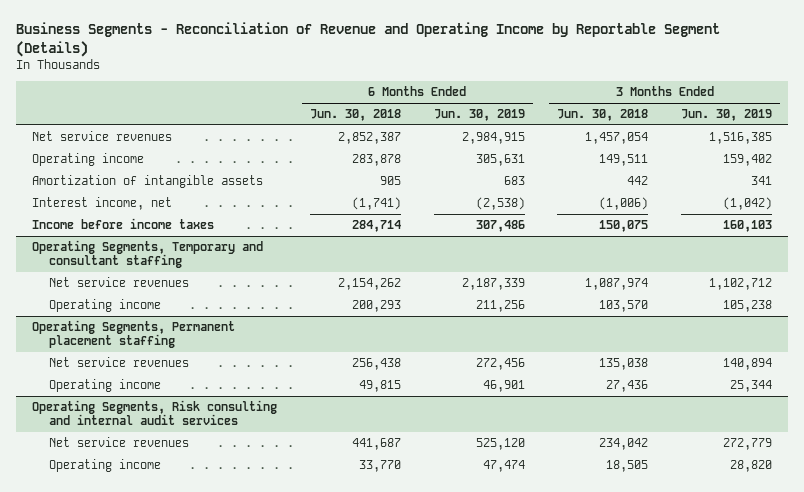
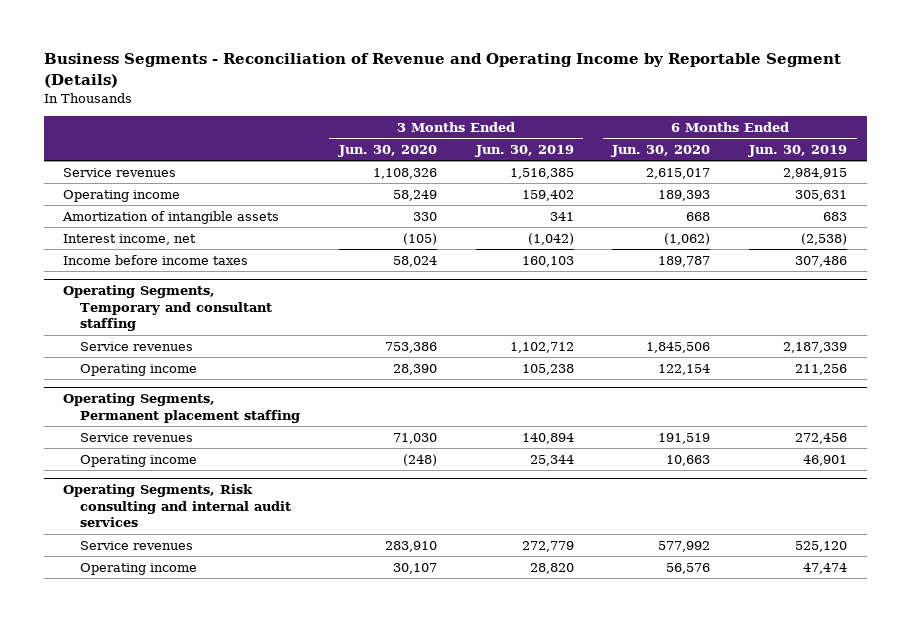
[309,109,401,122] Jun. 30, 2018 -> none
[557,109,649,122] Jun. 30, 2018 -> none
none -> [337,144,437,157] Jun. 30, 2020
none -> [611,144,711,157] Jun. 30, 2020
[32,131,173,142] Net service revenues -> [63,167,177,177] Service revenues
[48,277,189,288] Net service revenues -> [79,341,193,351] Service revenues
[48,357,189,368] Net service revenues -> [79,432,193,442] Service revenues
[48,437,189,448] Net service revenues -> [79,540,193,550] Service revenues

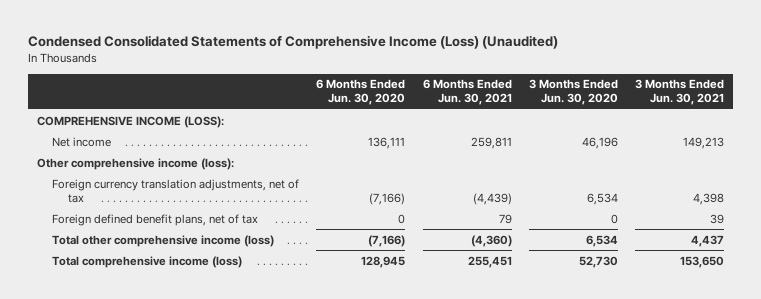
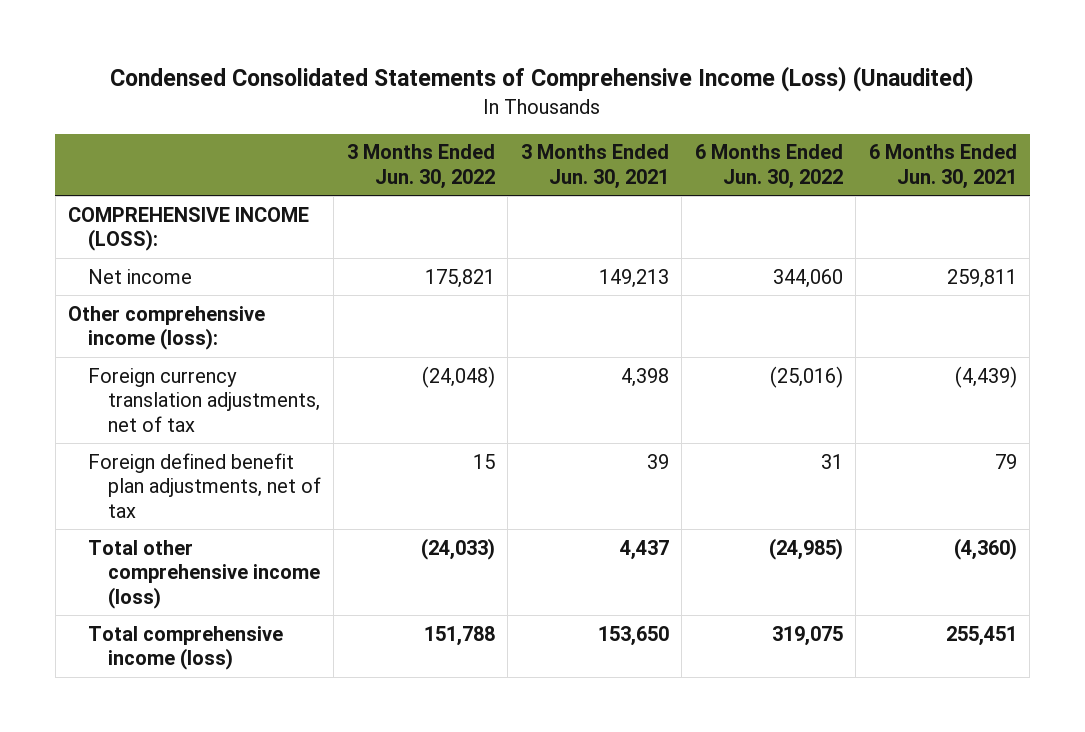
[316,79,406,106] 6 Months Ended Jun. 30, 2020 -> none
[528,79,618,106] 3 Months Ended Jun. 30, 2020 -> none
none -> [346,144,495,189] 3 Months Ended Jun. 30, 2022
none -> [694,144,843,189] 6 Months Ended Jun. 30, 2022
[52,213,259,226] Foreign defined benefit plans, net of tax -> [88,452,321,518] Foreign defined benefit plan adjustments, net of tax

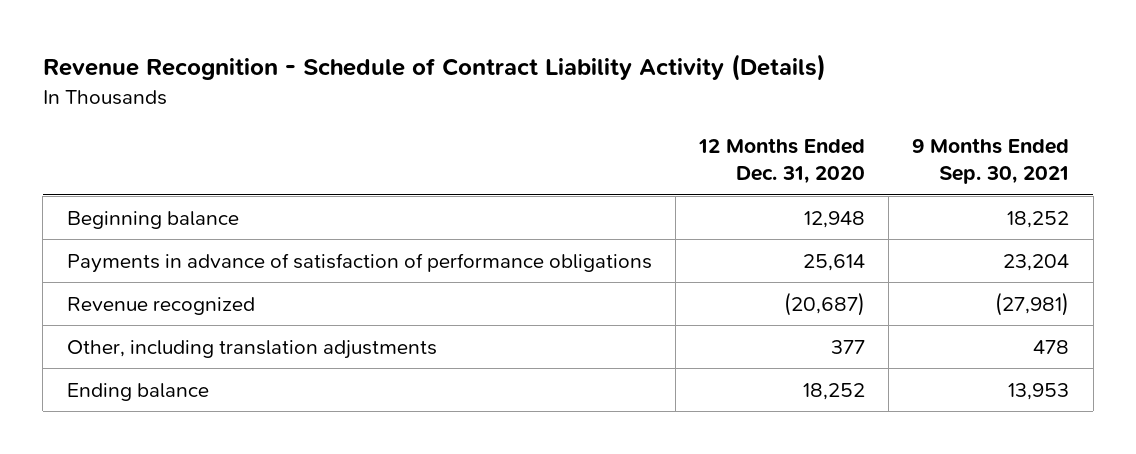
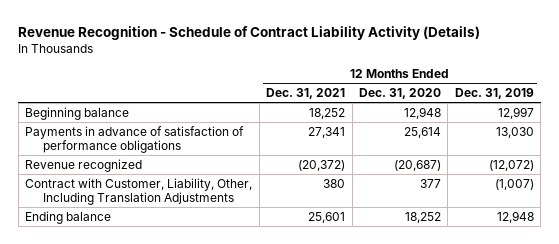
[912,138,1070,185] 9 Months Ended Sep. 30, 2021 -> none
none -> [266,88,346,100] Dec. 31, 2021
none -> [454,88,534,100] Dec. 31, 2019
[66,339,437,359] Other, including translation adjustments -> [25,177,253,205] Contract with Customer, Liability, Other, Including Translation Adjustments

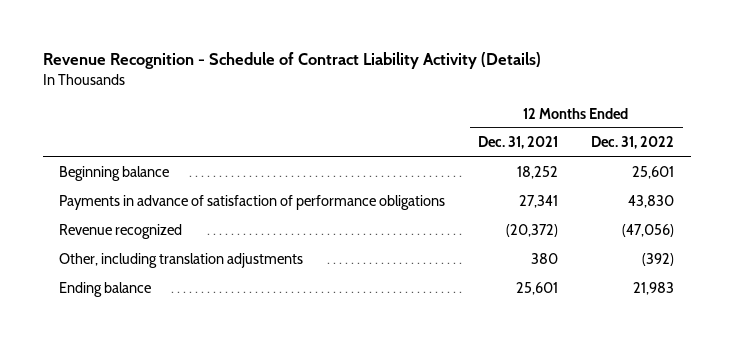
[358,88,441,100] Dec. 31, 2020 -> none
[454,88,534,100] Dec. 31, 2019 -> none
none -> [591,136,675,150] Dec. 31, 2022
[25,177,253,205] Contract with Customer, Liability, Other, Including Translation Adjustments -> [59,253,304,269] Other, including translation adjustments

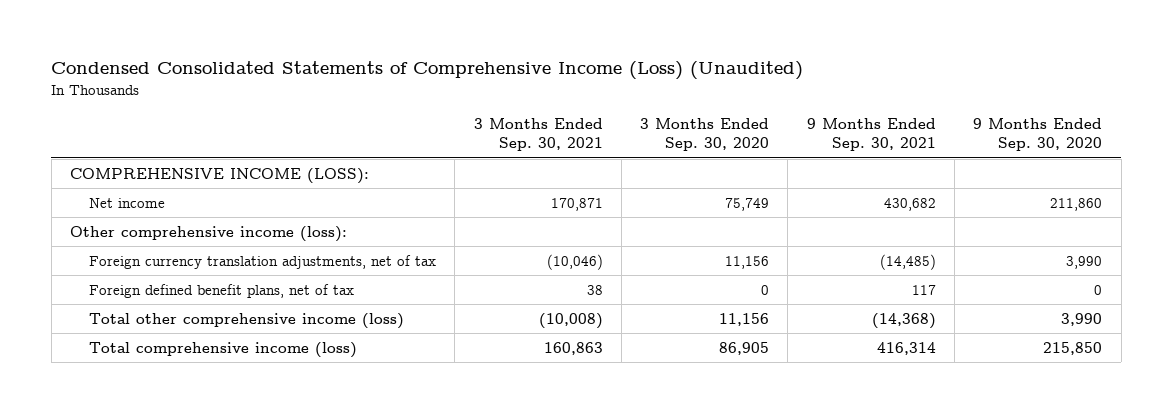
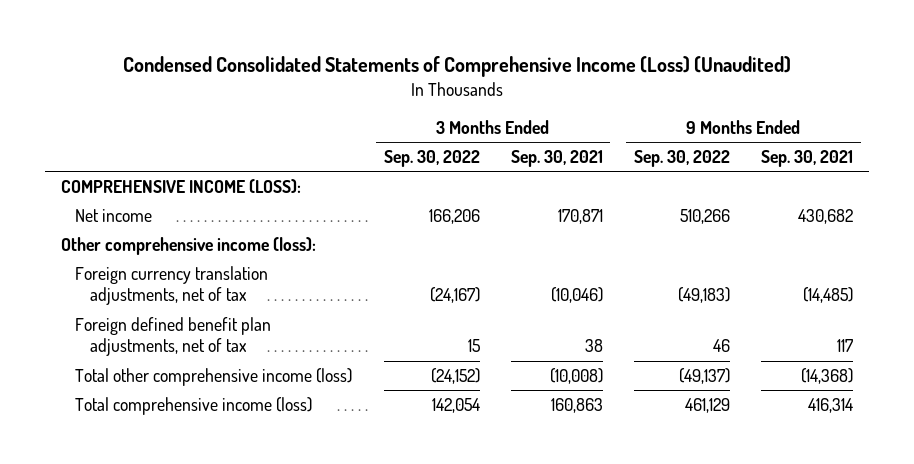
[640,118,770,152] 3 Months Ended Sep. 30, 2020 -> none
[973,118,1103,152] 9 Months Ended Sep. 30, 2020 -> none
none -> [383,149,480,167] Sep. 30, 2022
none -> [633,149,730,167] Sep. 30, 2022
[89,283,355,298] Foreign defined benefit plans, net of tax -> [75,316,272,357] Foreign defined benefit plan adjustments, net of tax

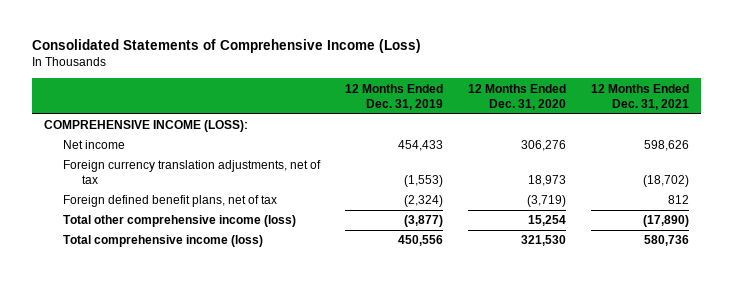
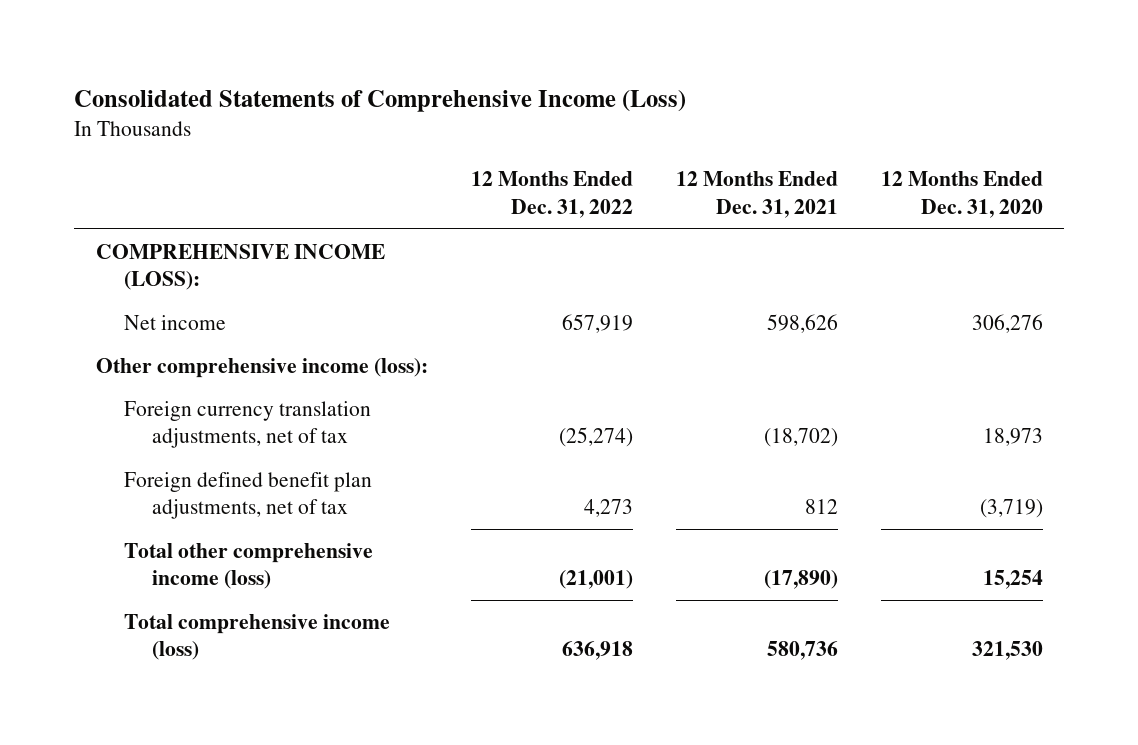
[345,83,444,110] 12 Months Ended Dec. 31, 2019 -> none
none -> [470,171,633,218] 12 Months Ended Dec. 31, 2022
none -> [95,357,428,378] Other comprehensive income (loss):
[63,195,278,208] Foreign defined benefit plans, net of tax -> [123,471,372,520] Foreign defined benefit plan adjustments, net of tax

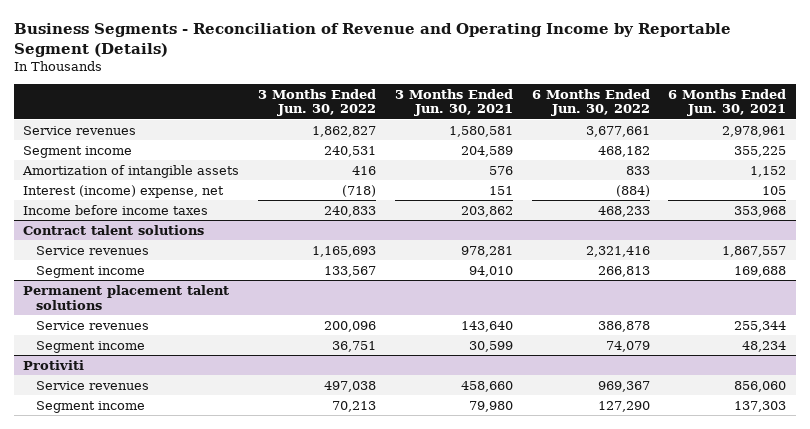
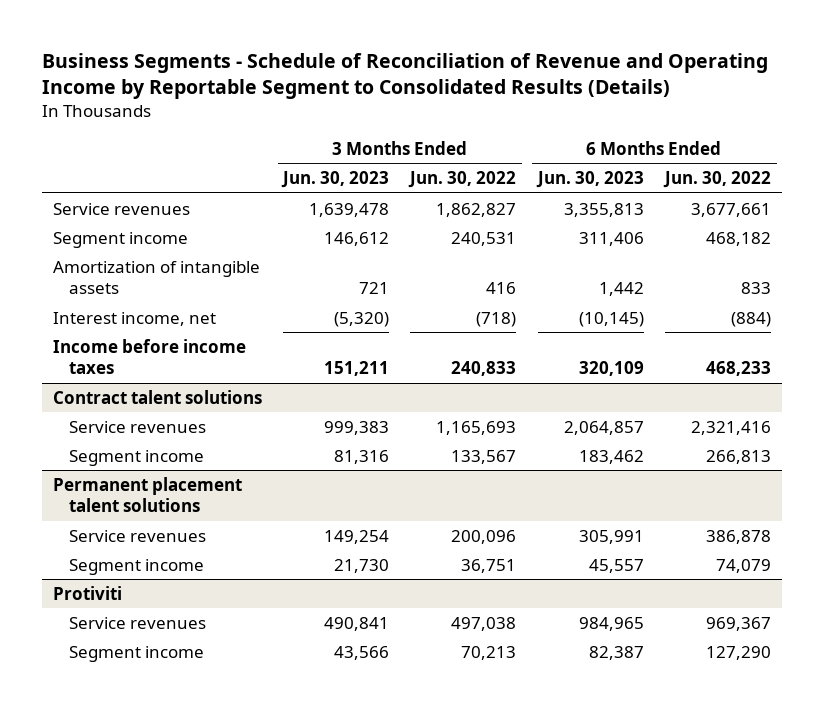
[13,22,731,57] Business Segments - Reconciliation of Revenue and Operating Income by Reportable Segment (Details) -> [41,53,768,100] Business Segments - Schedule of Reconciliation of Revenue and Operating Income by Reportable Segment to Consolidated Results (Details)
[394,88,513,117] 3 Months Ended Jun. 30, 2021 -> none
[668,88,787,117] 6 Months Ended Jun. 30, 2021 -> none
none -> [280,171,389,189] Jun. 30, 2023
none -> [535,171,644,189] Jun. 30, 2023
[23,184,225,198] Interest (income) expense, net -> [52,311,216,326] Interest income, net

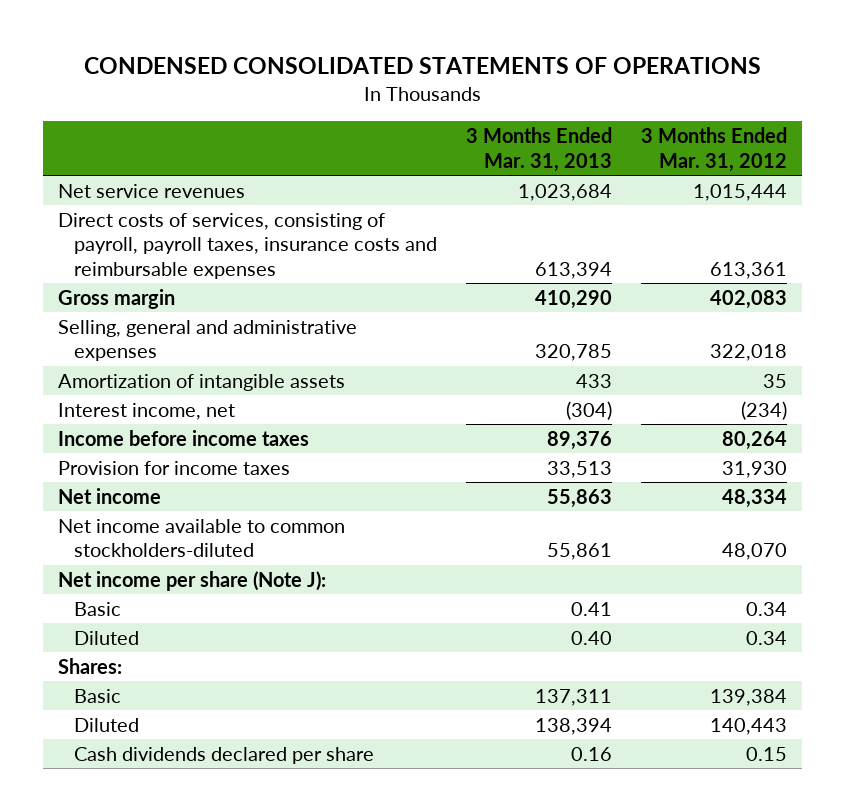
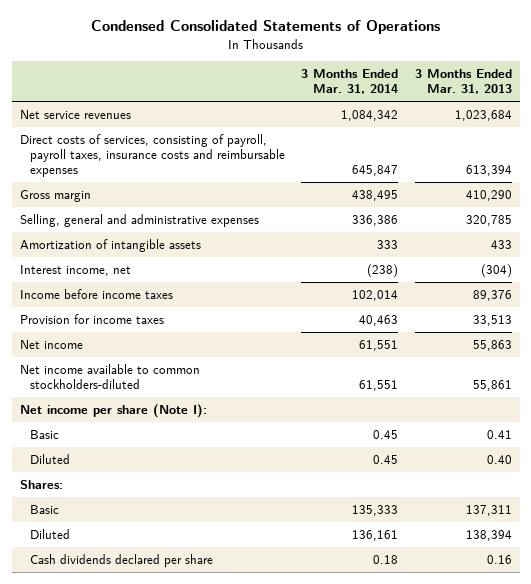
[83,57,761,75] CONDENSED CONSOLIDATED STATEMENTS OF OPERATIONS -> [90,20,440,35] Condensed Consolidated Statements of Operations
[641,127,788,172] 3 Months Ended Mar. 31, 2012 -> none
none -> [301,69,399,95] 3 Months Ended Mar. 31, 2014
[57,570,326,591] Net income per share (Note J): -> [19,403,207,418] Net income per share (Note I):

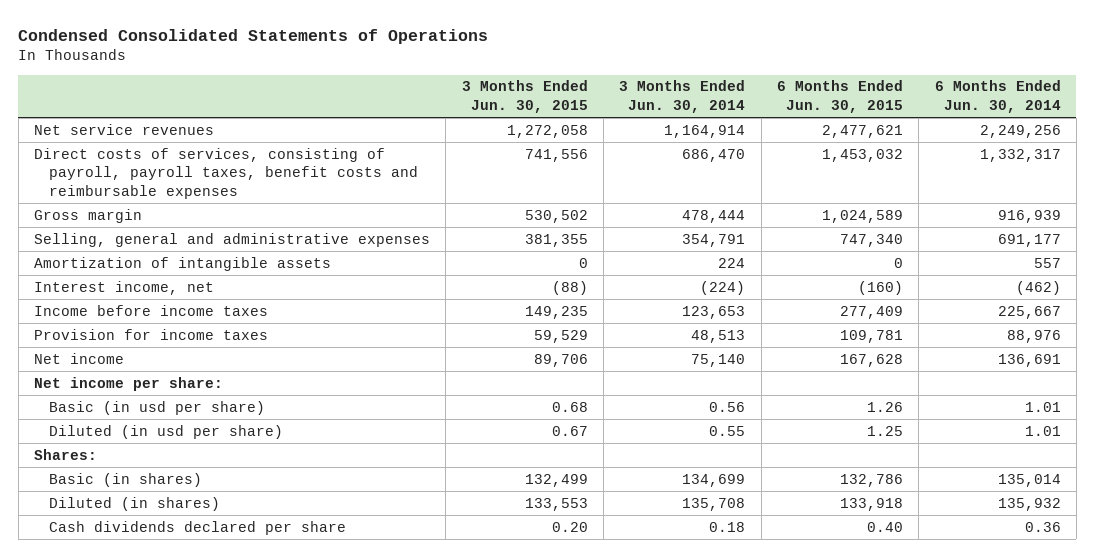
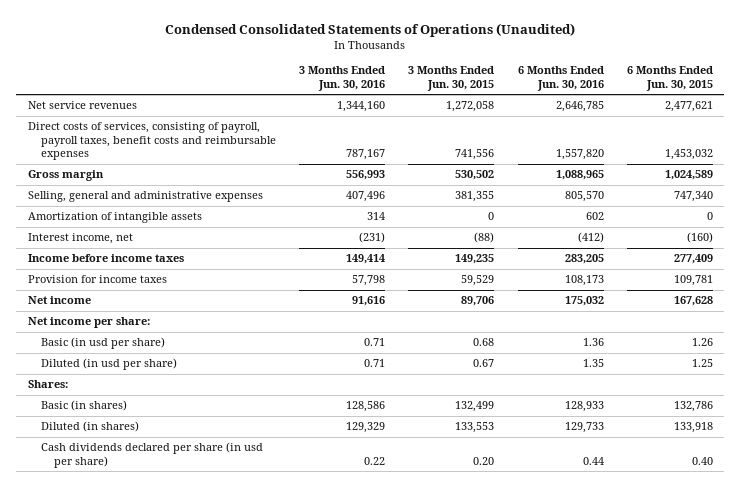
[18,28,489,44] Condensed Consolidated Statements of Operations -> [165,22,576,37] Condensed Consolidated Statements of Operations (Unaudited)
[619,80,746,113] 3 Months Ended Jun. 30, 2014 -> none
[934,80,1061,113] 6 Months Ended Jun. 30, 2014 -> none
none -> [299,66,386,91] 3 Months Ended Jun. 30, 2016
none -> [517,66,604,91] 6 Months Ended Jun. 30, 2016
[49,520,347,535] Cash dividends declared per share -> [41,442,264,468] Cash dividends declared per share (in usd per share)

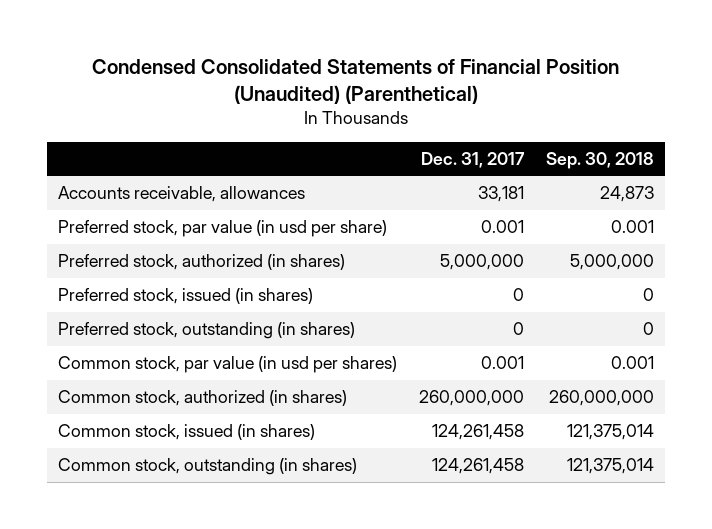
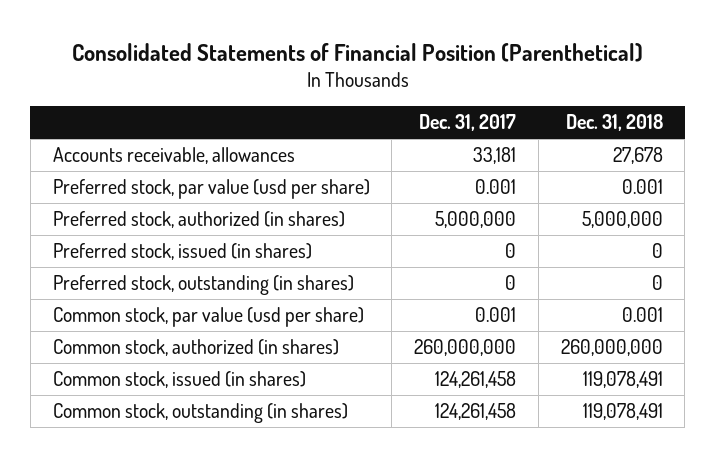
[91,59,619,104] Condensed Consolidated Statements of Financial Position (Unaudited) (Parenthetical) -> [71,42,643,62] Consolidated Statements of Financial Position (Parenthetical)
[545,151,654,169] Sep. 30, 2018 -> none
none -> [565,114,663,132] Dec. 31, 2018
[58,220,388,238] Preferred stock, par value (in usd per share) -> [52,178,370,199] Preferred stock, par value (usd per share)
[58,356,398,374] Common stock, par value (in usd per shares) -> [52,306,364,327] Common stock, par value (usd per share)

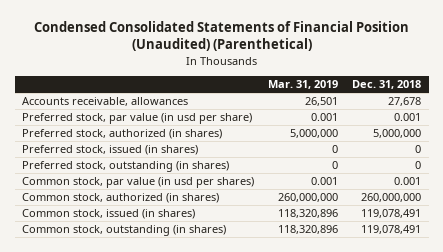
[71,42,643,62] Consolidated Statements of Financial Position (Parenthetical) -> [33,21,409,52] Condensed Consolidated Statements of Financial Position (Unaudited) (Parenthetical)
[419,114,517,132] Dec. 31, 2017 -> none
none -> [268,80,339,90] Mar. 31, 2019
[52,178,370,199] Preferred stock, par value (usd per share) -> [21,113,252,125] Preferred stock, par value (in usd per share)
[52,306,364,327] Common stock, par value (usd per share) -> [21,177,254,189] Common stock, par value (in usd per shares)

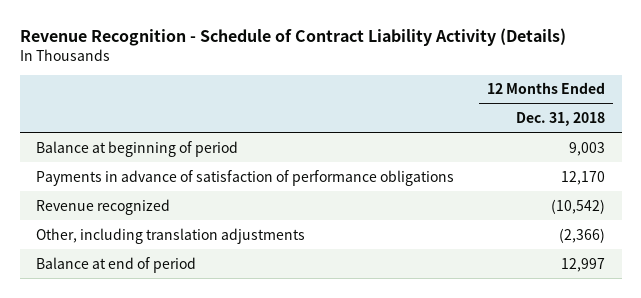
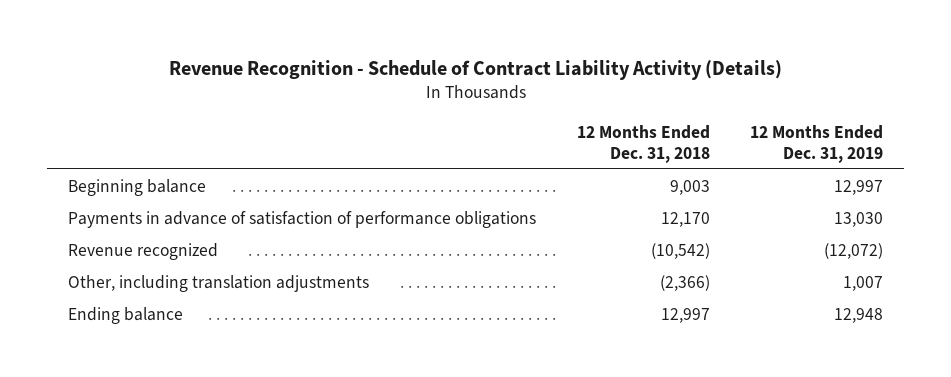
none -> [750,124,884,163] 12 Months Ended Dec. 31, 2019
[36,140,239,157] Balance at beginning of period -> [67,178,206,196] Beginning balance
[36,256,197,273] Balance at end of period -> [67,306,183,324] Ending balance

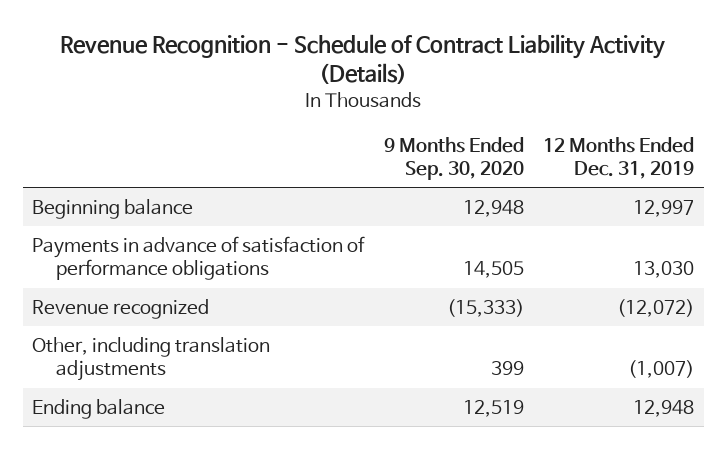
[576,124,710,163] 12 Months Ended Dec. 31, 2018 -> none
none -> [383,136,524,181] 9 Months Ended Sep. 30, 2020
[843,275,884,291] 1,007 -> [628,360,695,379] (1,007)

